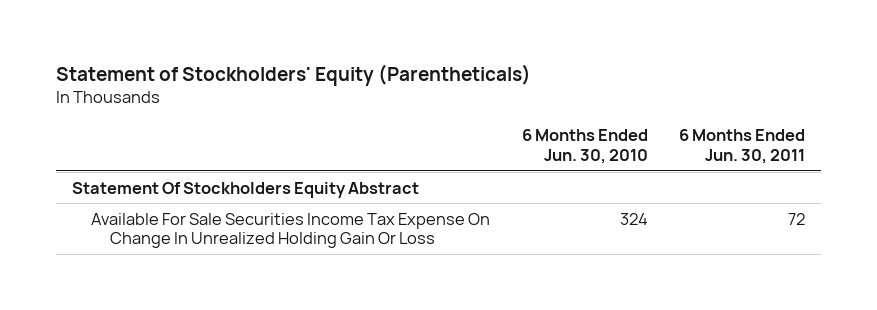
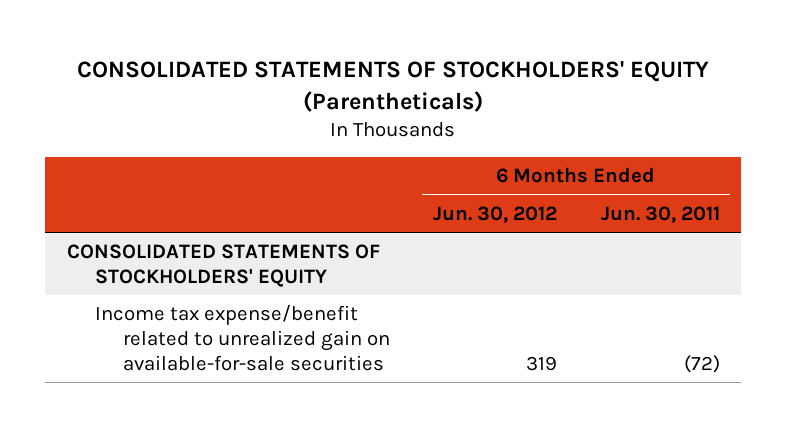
[56,64,532,87] Statement of Stockholders' Equity (Parentheticals) -> [77,61,710,112] CONSOLIDATED STATEMENTS OF STOCKHOLDERS' EQUITY (Parentheticals)
[521,129,648,165] 6 Months Ended Jun. 30, 2010 -> none
none -> [433,205,558,223] Jun. 30, 2012
[71,181,419,198] Statement Of Stockholders Equity Abstract -> [67,244,381,287] CONSOLIDATED STATEMENTS OF STOCKHOLDERS' EQUITY
[90,212,490,249] Available For Sale Securities Income Tax Expense On Change In Unrealized Holding Gain Or Loss -> [94,305,390,371] Income tax expense/benefit related to unrealized gain on available-for-sale securities
[788,212,806,225] 72 -> [683,354,720,373] (72)

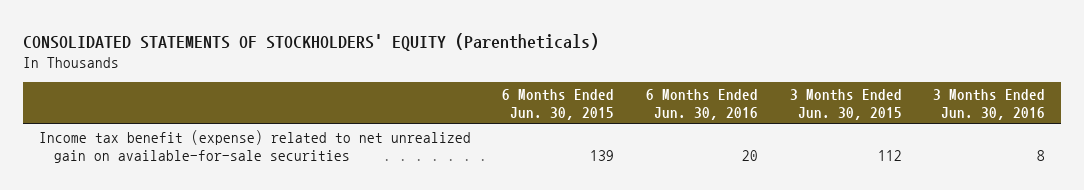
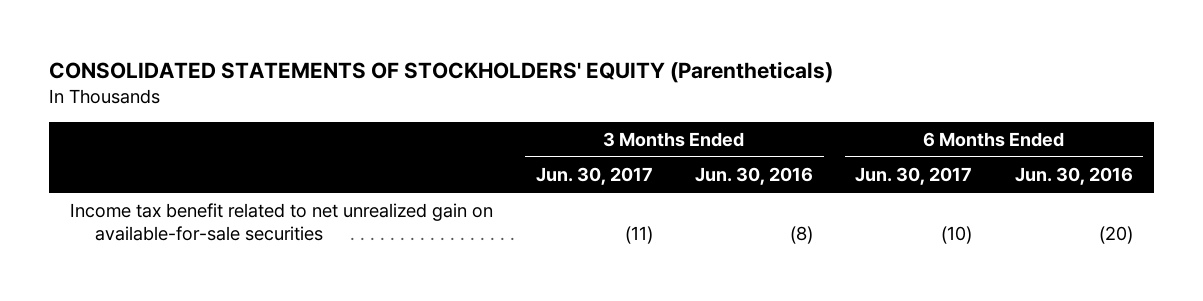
[502,88,615,120] 6 Months Ended Jun. 30, 2015 -> none
[789,88,902,120] 3 Months Ended Jun. 30, 2015 -> none
none -> [535,167,653,186] Jun. 30, 2017
none -> [855,167,973,186] Jun. 30, 2017
[38,129,471,163] Income tax benefit (expense) related to net unrealized gain on available-for-sale securities -> [70,203,494,242] Income tax benefit related to net unrealized gain on available-for-sale securities
[742,149,759,161] 20 -> [1098,226,1133,245] (20)
[1037,149,1046,161] 8 -> [790,226,814,245] (8)

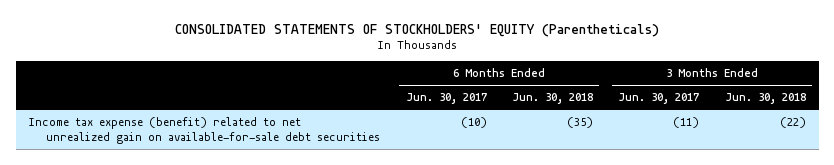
[695,167,814,186] Jun. 30, 2016 -> none
[1014,167,1133,186] Jun. 30, 2016 -> none
none -> [512,93,594,105] Jun. 30, 2018
none -> [724,93,806,105] Jun. 30, 2018
[70,203,494,242] Income tax benefit related to net unrealized gain on available-for-sale securities -> [28,117,381,145] Income tax expense (benefit) related to net unrealized gain on available-for-sale debt securities

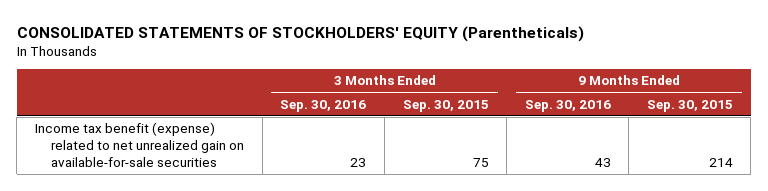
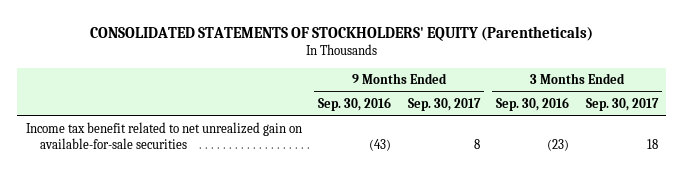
[402,99,489,112] Sep. 30, 2015 -> none
[646,99,733,112] Sep. 30, 2015 -> none
none -> [407,98,481,112] Sep. 30, 2017
none -> [585,98,659,112] Sep. 30, 2017
[34,122,245,167] Income tax benefit (expense) related to net unrealized gain on available-for-sale securities -> [25,122,302,150] Income tax benefit related to net unrealized gain on available-for-sale securities
[350,157,367,167] 23 -> [547,139,570,152] (23)
[594,157,611,167] 43 -> [369,139,392,152] (43)

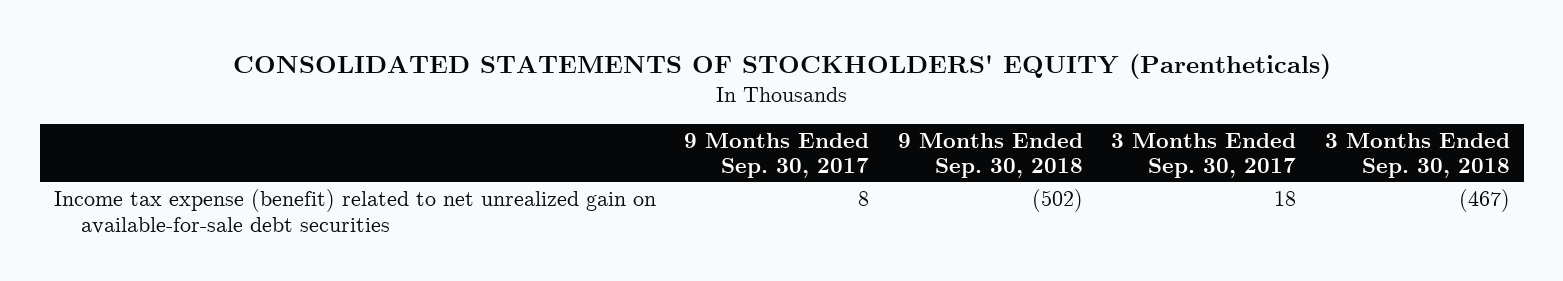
[318,97,392,112] Sep. 30, 2016 -> none
[496,97,570,112] Sep. 30, 2016 -> none
none -> [897,132,1083,179] 9 Months Ended Sep. 30, 2018
none -> [1324,132,1510,179] 3 Months Ended Sep. 30, 2018
[25,122,302,150] Income tax benefit related to net unrealized gain on available-for-sale securities -> [53,189,656,235] Income tax expense (benefit) related to net unrealized gain on available-for-sale debt securities

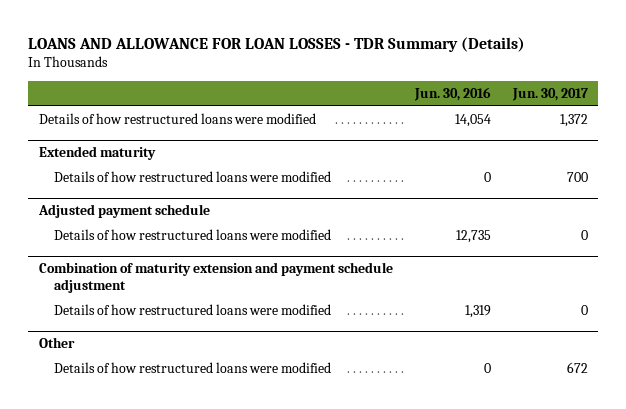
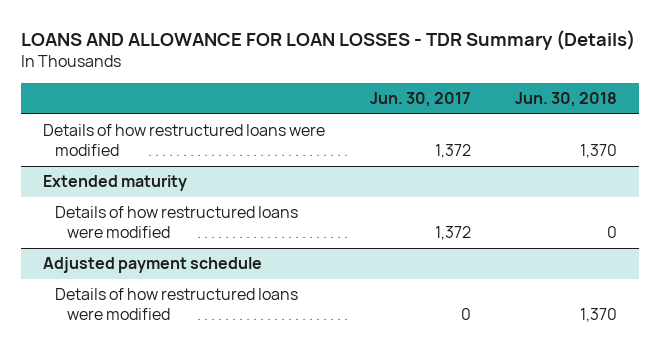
[413,86,491,101] Jun. 30, 2016 -> none
none -> [515,92,618,108] Jun. 30, 2018
[566,172,588,183] 700 -> [434,226,471,241] 1,372
[38,262,393,293] Combination of maturity extension and payment schedule adjustment -> none
[54,304,332,316] Details of how restructured loans were modified -> none
[38,337,75,349] Other -> none
[54,362,332,374] Details of how restructured loans were modified -> none

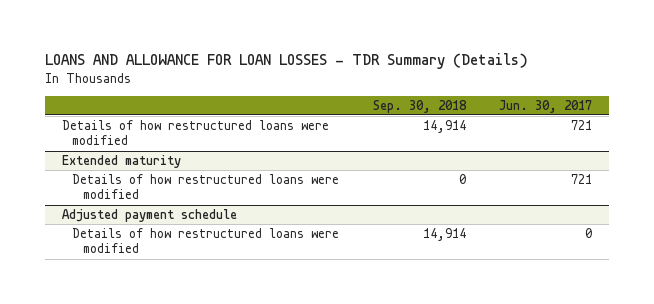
[515,92,618,108] Jun. 30, 2018 -> none
none -> [372,99,467,113] Sep. 30, 2018
[434,144,471,159] 1,372 -> [570,120,592,131] 721
[434,226,471,241] 1,372 -> [570,174,592,185] 721

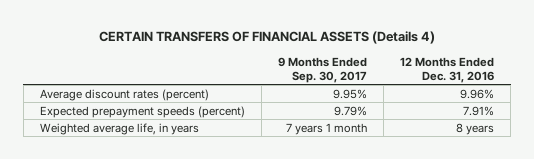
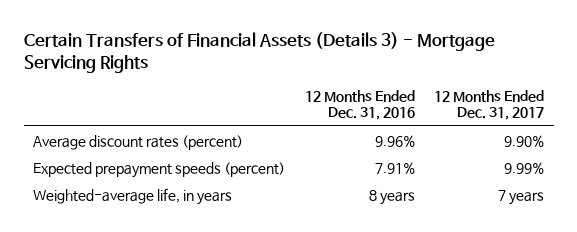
[99,31,436,45] CERTAIN TRANSFERS OF FINANCIAL ASSETS (Details 4) -> [23,31,495,73] Certain Transfers of Financial Assets (Details 3) - Mortgage Servicing Rights
[278,56,368,83] 9 Months Ended Sep. 30, 2017 -> none
none -> [433,89,544,121] 12 Months Ended Dec. 31, 2017
[40,122,200,135] Weighted average life, in years -> [33,187,233,205] Weighted-average life, in years

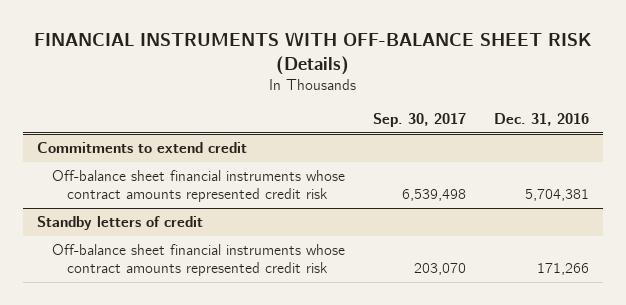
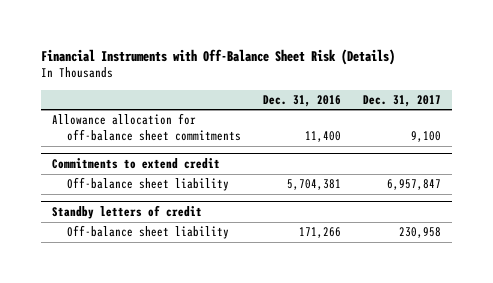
[34,31,593,75] FINANCIAL INSTRUMENTS WITH OFF-BALANCE SHEET RISK (Details) -> [41,48,396,65] Financial Instruments with Off-Balance Sheet Risk (Details)
[373,113,467,128] Sep. 30, 2017 -> none
none -> [362,94,441,107] Dec. 31, 2017
none -> [52,113,242,142] Allowance allocation for off-balance sheet commitments
[51,170,345,203] Off-balance sheet financial instruments whose contract amounts represented credit risk -> [67,177,230,192] Off-balance sheet liability
[51,244,345,277] Off-balance sheet financial instruments whose contract amounts represented credit risk -> [67,225,230,240] Off-balance sheet liability

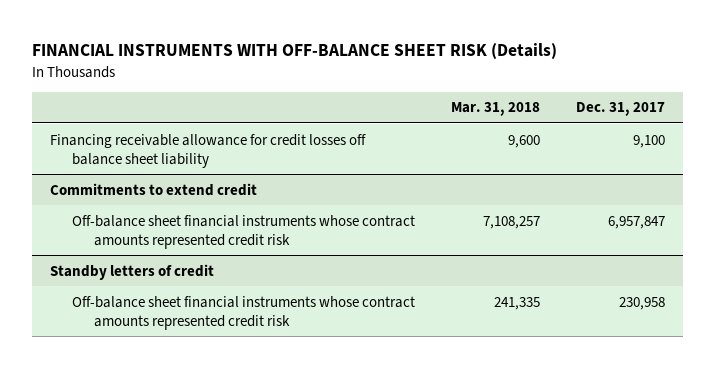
[41,48,396,65] Financial Instruments with Off-Balance Sheet Risk (Details) -> [32,43,558,60] FINANCIAL INSTRUMENTS WITH OFF-BALANCE SHEET RISK (Details)
[262,94,341,107] Dec. 31, 2016 -> none
none -> [451,102,541,117] Mar. 31, 2018
[52,113,242,142] Allowance allocation for off-balance sheet commitments -> [50,133,367,168] Financing receivable allowance for credit losses off balance sheet liability
[67,177,230,192] Off-balance sheet liability -> [72,214,416,249] Off-balance sheet financial instruments whose contract amounts represented credit risk
[67,225,230,240] Off-balance sheet liability -> [72,295,416,330] Off-balance sheet financial instruments whose contract amounts represented credit risk

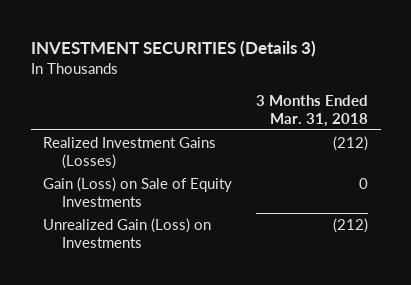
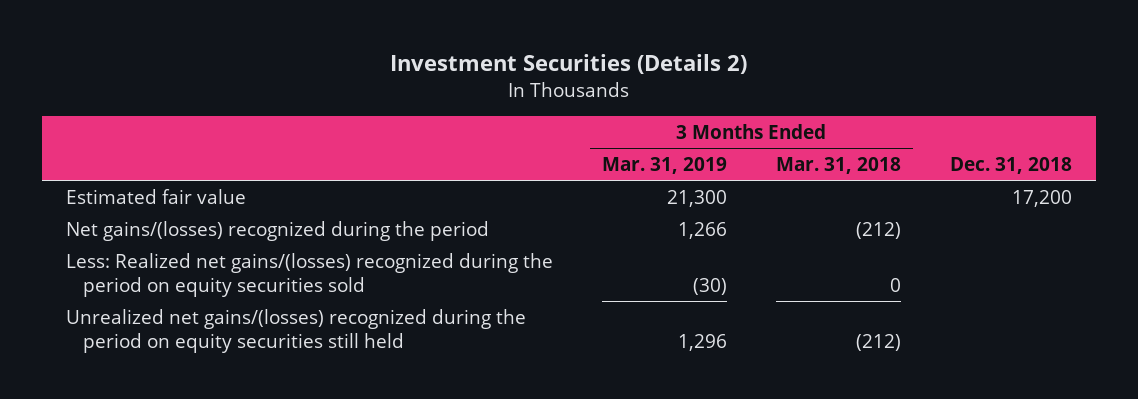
[30,39,316,57] INVESTMENT SECURITIES (Details 3) -> [389,54,747,75] Investment Securities (Details 2)
none -> [601,157,727,175] Mar. 31, 2019
none -> [949,157,1072,175] Dec. 31, 2018
none -> [66,188,247,204] Estimated fair value
[42,136,216,169] Realized Investment Gains (Losses) -> [66,220,490,241] Net gains/(losses) recognized during the period
[42,176,232,207] Gain (Loss) on Sale of Equity Investments -> [66,252,554,297] Less: Realized net gains/(losses) recognized during the period on equity securities sold
[42,217,211,248] Unrealized Gain (Loss) on Investments -> [66,308,527,353] Unrealized net gains/(losses) recognized during the period on equity securities still held

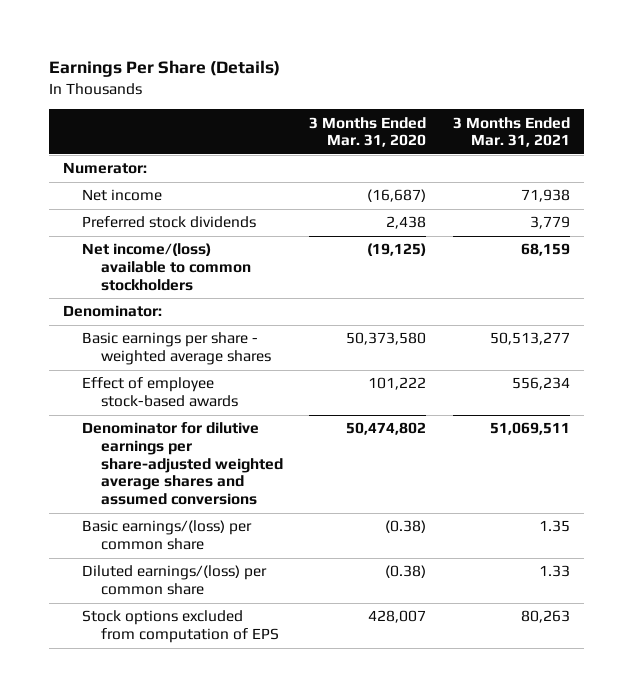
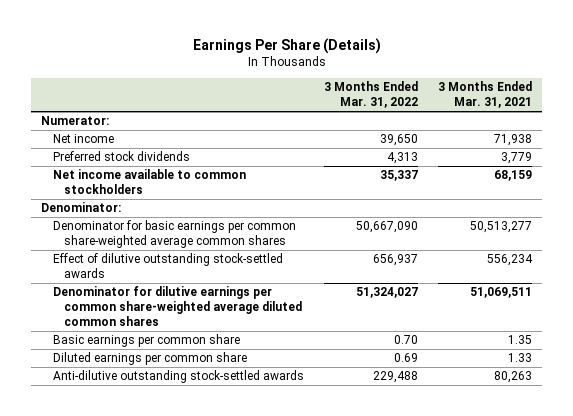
[309,116,427,148] 3 Months Ended Mar. 31, 2020 -> none
none -> [323,81,418,109] 3 Months Ended Mar. 31, 2022
[81,243,251,291] Net income/(loss) available to common stockholders -> [52,169,246,195] Net income available to common stockholders
[81,332,271,366] Basic earnings per share - weighted average shares -> [52,220,296,249] Denominator for basic earnings per common share-weighted average common shares
[81,377,238,408] Effect of employee stock-based awards -> [52,253,283,279] Effect of dilutive outstanding stock-settled awards
[81,422,283,506] Denominator for dilutive earnings per share-adjusted weighted average shares and assumed conversions -> [52,286,303,327] Denominator for dilutive earnings per common share-weighted average diluted common shares
[81,520,252,551] Basic earnings/(loss) per common share -> [52,334,240,348] Basic earnings per common share
[81,565,267,596] Diluted earnings/(loss) per common share -> [52,352,247,366] Diluted earnings per common share
[81,610,279,644] Stock options excluded from computation of EPS -> [52,370,304,384] Anti-dilutive outstanding stock-settled awards

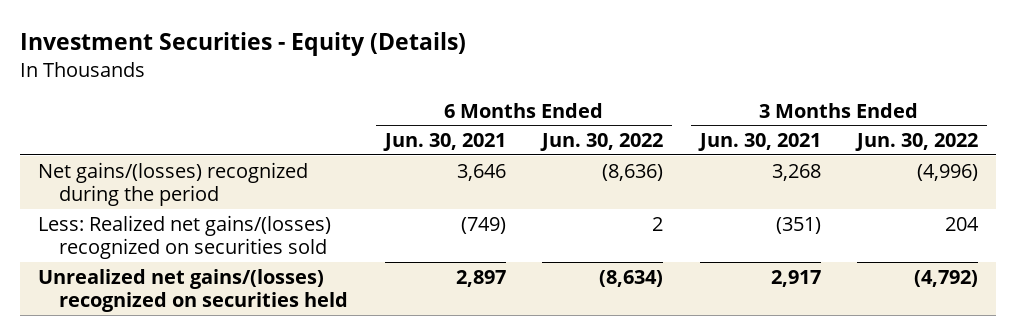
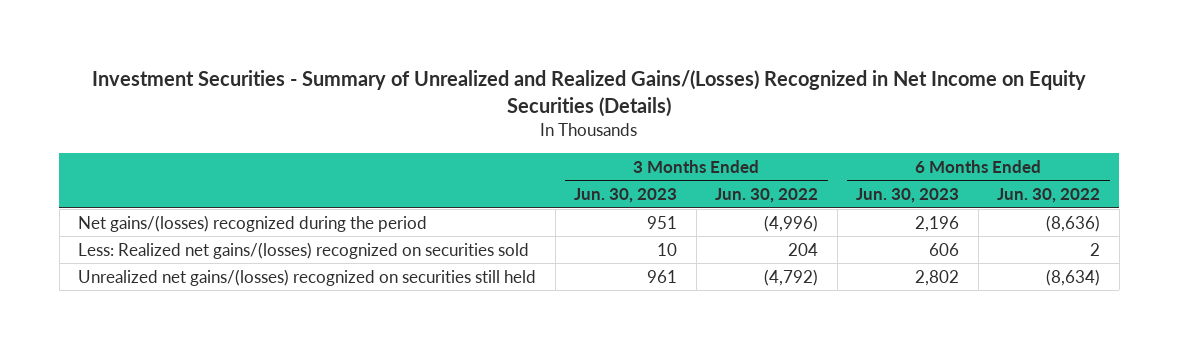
[19,32,466,57] Investment Securities - Equity (Details) -> [92,70,1087,117] Investment Securities - Summary of Unrealized and Realized Gains/(Losses) Recognized in Net Income on Equity Securities (Details)
[382,133,506,152] Jun. 30, 2021 -> none
[697,133,821,152] Jun. 30, 2021 -> none
none -> [574,188,678,204] Jun. 30, 2023
none -> [856,188,960,204] Jun. 30, 2023
[38,268,349,313] Unrealized net gains/(losses) recognized on securities held -> [78,268,537,286] Unrealized net gains/(losses) recognized on securities still held

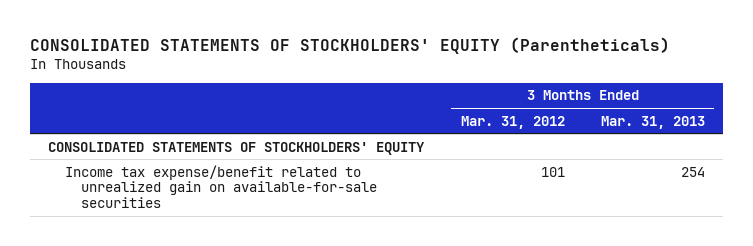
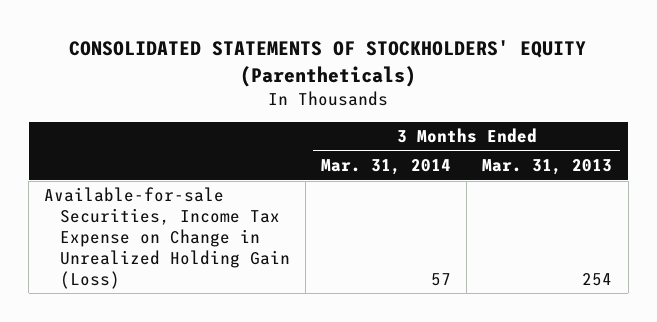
[460,115,565,129] Mar. 31, 2012 -> none
none -> [321,159,452,176] Mar. 31, 2014
[48,141,426,155] CONSOLIDATED STATEMENTS OF STOCKHOLDERS' EQUITY -> none
[64,164,378,209] Income tax expense/benefit related to unrealized gain on available-for-sale securities -> [44,187,291,289] Available-for-sale Securities, Income Tax Expense on Change in Unrealized Holding Gain (Loss)

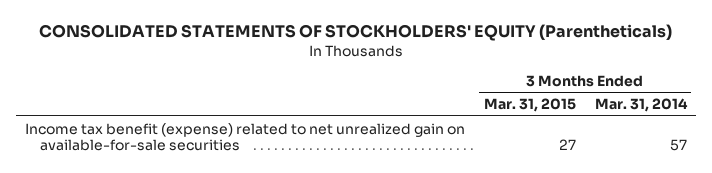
[482,159,613,176] Mar. 31, 2013 -> none
none -> [483,98,576,113] Mar. 31, 2015
[44,187,291,289] Available-for-sale Securities, Income Tax Expense on Change in Unrealized Holding Gain (Loss) -> [24,122,465,152] Income tax benefit (expense) related to net unrealized gain on available-for-sale securities

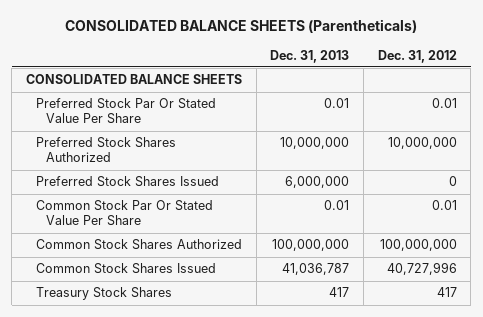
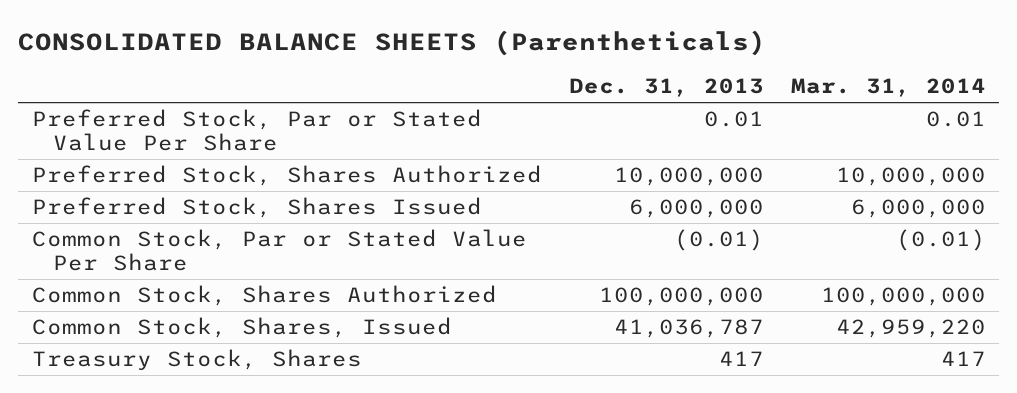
[377,49,457,63] Dec. 31, 2012 -> none
none -> [790,78,986,98] Mar. 31, 2014
[25,74,242,85] CONSOLIDATED BALANCE SHEETS -> none
[36,98,217,125] Preferred Stock Par Or Stated Value Per Share -> [31,109,482,152] Preferred Stock, Par or Stated Value Per Share
[36,137,177,163] Preferred Stock Shares Authorized -> [31,165,542,187] Preferred Stock, Shares Authorized
[36,176,220,188] Preferred Stock Shares Issued -> [31,197,482,219] Preferred Stock, Shares Issued
[36,200,214,227] Common Stock Par Or Stated Value Per Share -> [31,229,527,272] Common Stock, Par or Stated Value Per Share
[324,200,350,211] 0.01 -> [673,229,764,252] (0.01)
[36,239,243,251] Common Stock Shares Authorized -> [31,285,497,307] Common Stock, Shares Authorized
[36,263,217,275] Common Stock Shares Issued -> [31,317,452,339] Common Stock, Shares, Issued
[36,287,173,301] Treasury Stock Shares -> [31,349,362,372] Treasury Stock, Shares

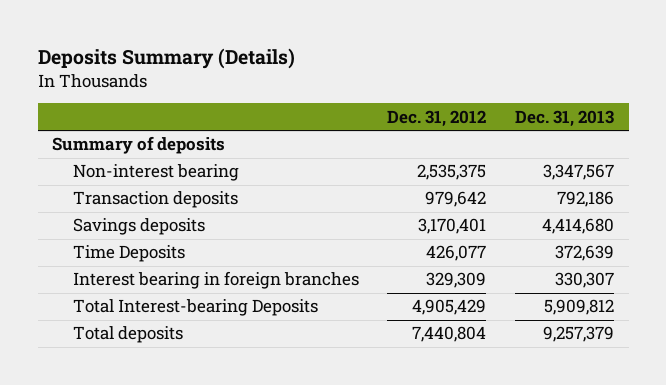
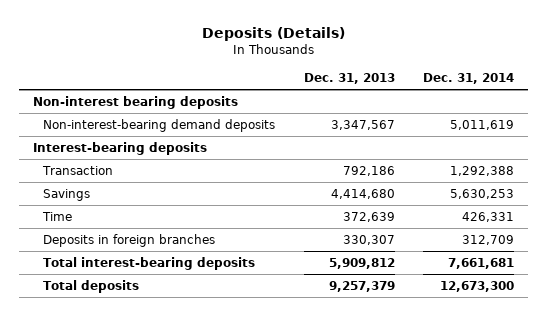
[37,47,295,69] Deposits Summary (Details) -> [201,26,345,41] Deposits (Details)
[387,109,487,127] Dec. 31, 2012 -> none
none -> [422,72,514,84] Dec. 31, 2014
[52,136,226,155] Summary of deposits -> none
none -> [33,95,239,109] Non-interest bearing deposits
[72,164,239,182] Non-interest bearing -> [43,118,276,132] Non-interest-bearing demand deposits
none -> [33,141,208,155] Interest-bearing deposits
[72,191,238,209] Transaction deposits -> [42,165,114,175] Transaction
[72,218,205,236] Savings deposits -> [43,188,91,201] Savings
[72,245,185,263] Time Deposits -> [42,211,73,221] Time
[72,271,359,290] Interest bearing in foreign branches -> [43,233,216,247] Deposits in foreign branches
[72,299,318,317] Total Interest-bearing Deposits -> [43,256,256,270] Total interest-bearing deposits

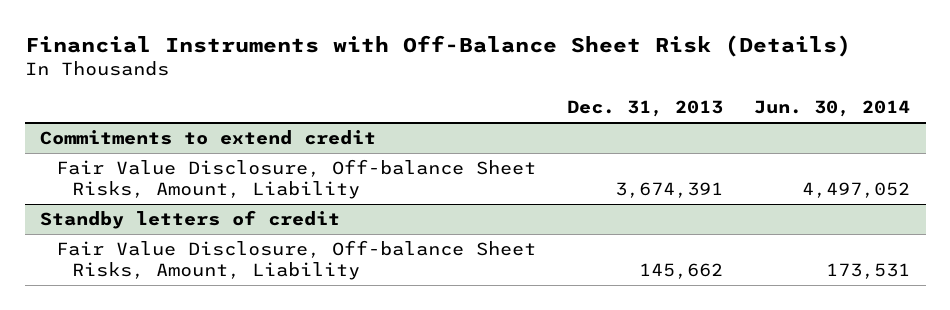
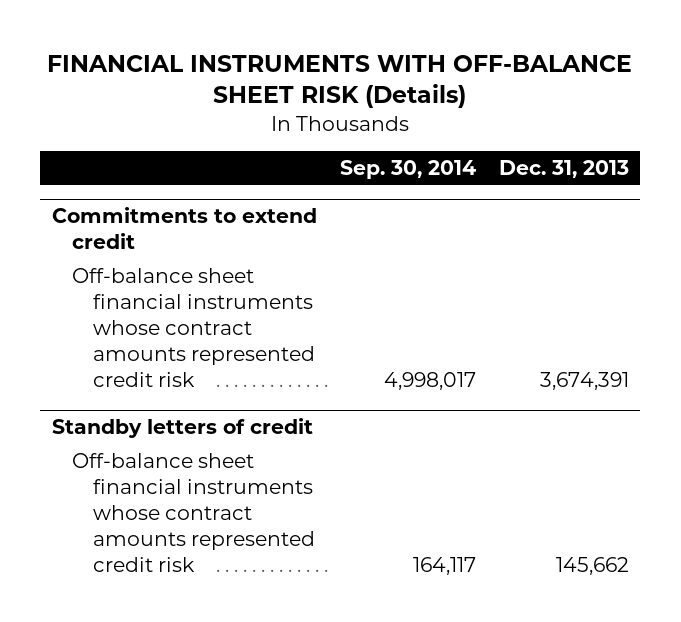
[24,34,851,57] Financial Instruments with Off-Balance Sheet Risk (Details) -> [47,54,633,109] FINANCIAL INSTRUMENTS WITH OFF-BALANCE SHEET RISK (Details)
[754,100,911,118] Jun. 30, 2014 -> none
none -> [339,160,476,180] Sep. 30, 2014
[55,159,536,200] Fair Value Disclosure, Off-balance Sheet Risks, Amount, Liability -> [72,267,315,388] Off-balance sheet financial instruments whose contract amounts represented credit risk
[55,240,536,281] Fair Value Disclosure, Off-balance Sheet Risks, Amount, Liability -> [72,452,315,573] Off-balance sheet financial instruments whose contract amounts represented credit risk

